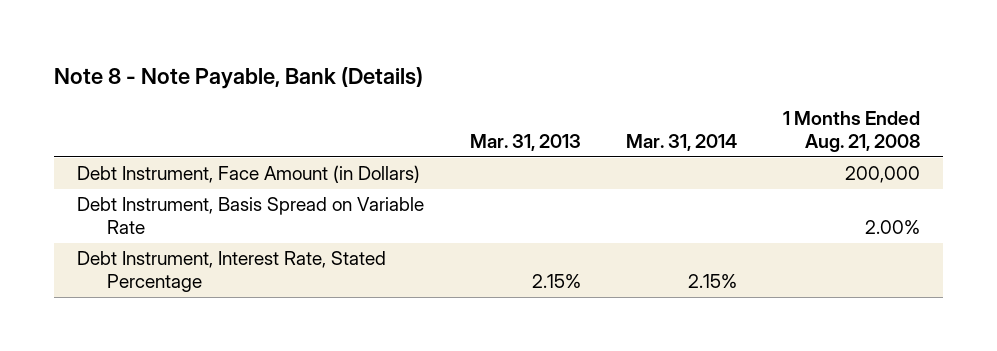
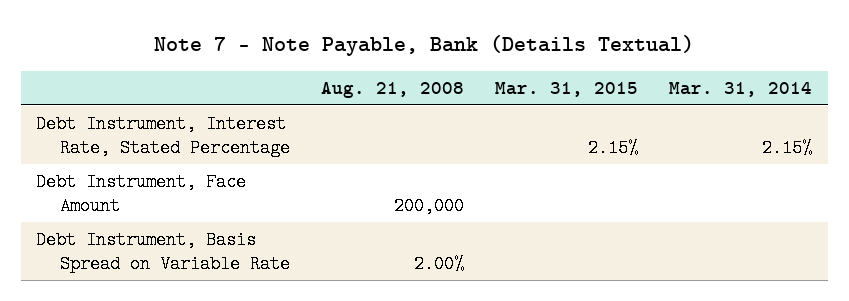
[54,67,424,90] Note 8 - Note Payable, Bank (Details) -> [154,35,695,57] Note 7 - Note Payable, Bank (Details Textual)
[469,134,581,152] Mar. 31, 2013 -> none
[782,111,920,153] 1 Months Ended Aug. 21, 2008 -> none
none -> [321,81,465,98] Aug. 21, 2008
none -> [495,81,639,97] Mar. 31, 2015
[77,165,421,184] Debt Instrument, Face Amount (in Dollars) -> none
none -> [36,172,247,215] Debt Instrument, Face Amount
[77,197,425,235] Debt Instrument, Basis Spread on Variable Rate -> [36,230,291,273] Debt Instrument, Basis Spread on Variable Rate

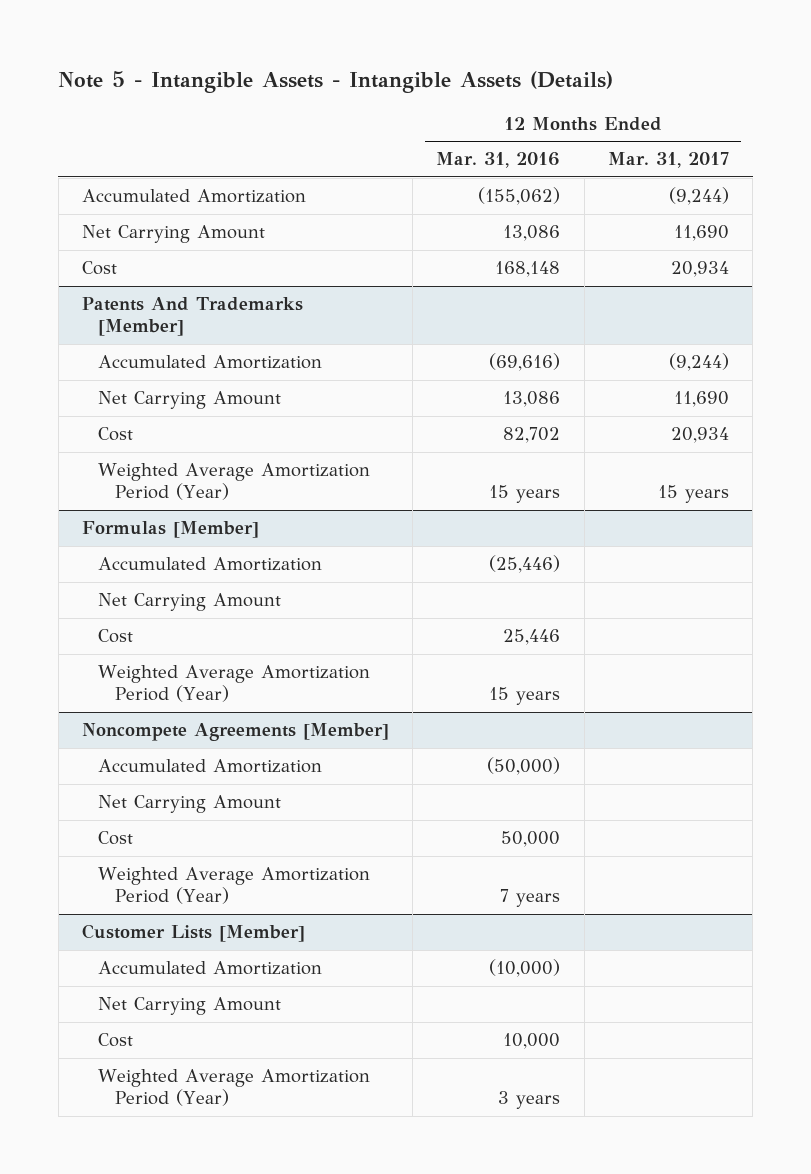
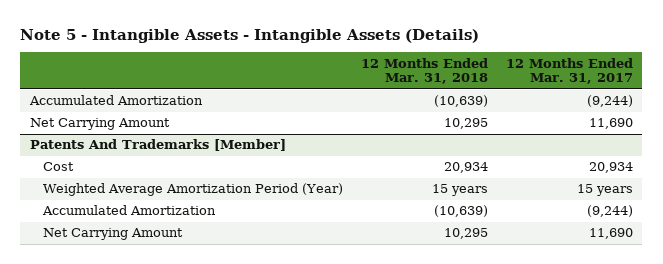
[436,152,561,169] Mar. 31, 2016 -> none
none -> [360,57,488,85] 12 Months Ended Mar. 31, 2018
[81,261,117,276] Cost -> none
[81,521,259,539] Formulas [Member] -> none
[98,557,323,572] Accumulated Amortization -> none
[98,593,282,612] Net Carrying Amount -> none
[98,629,134,644] Cost -> none
[98,665,371,703] Weighted Average Amortization Period (Year) -> none
[81,723,389,742] Noncompete Agreements [Member] -> none
[98,759,323,774] Accumulated Amortization -> none
[98,795,282,814] Net Carrying Amount -> none
[98,831,134,846] Cost -> none
[98,867,371,905] Weighted Average Amortization Period (Year) -> none
[81,924,305,943] Customer Lists [Member] -> none
[98,961,323,976] Accumulated Amortization -> none
[98,997,282,1016] Net Carrying Amount -> none
[98,1033,134,1048] Cost -> none
[98,1069,371,1107] Weighted Average Amortization Period (Year) -> none
[98,355,323,370] Accumulated Amortization -> [41,205,216,216] Accumulated Amortization
[98,391,282,410] Net Carrying Amount -> [42,228,183,241] Net Carrying Amount

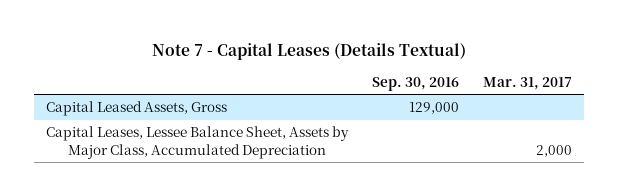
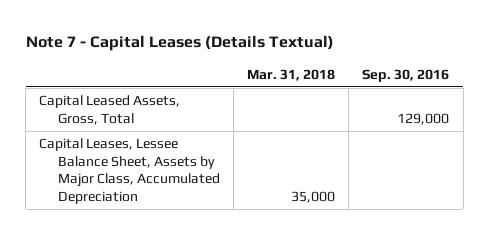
[482,76,572,90] Mar. 31, 2017 -> none
none -> [247,68,336,81] Mar. 31, 2018
[46,101,228,117] Capital Leased Assets, Gross -> [39,95,181,125] Capital Leased Assets, Gross, Total

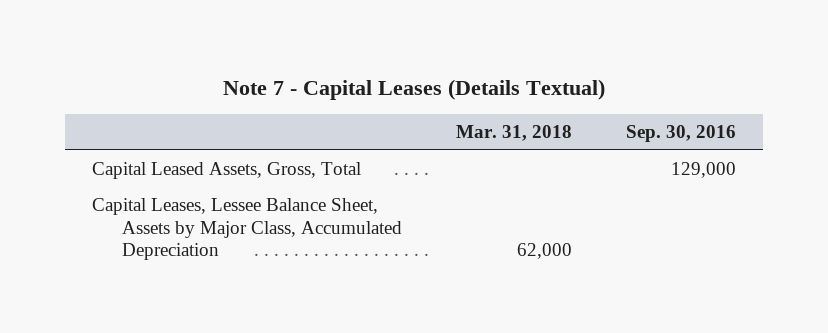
[291,190,336,203] 35,000 -> [516,243,572,260] 62,000

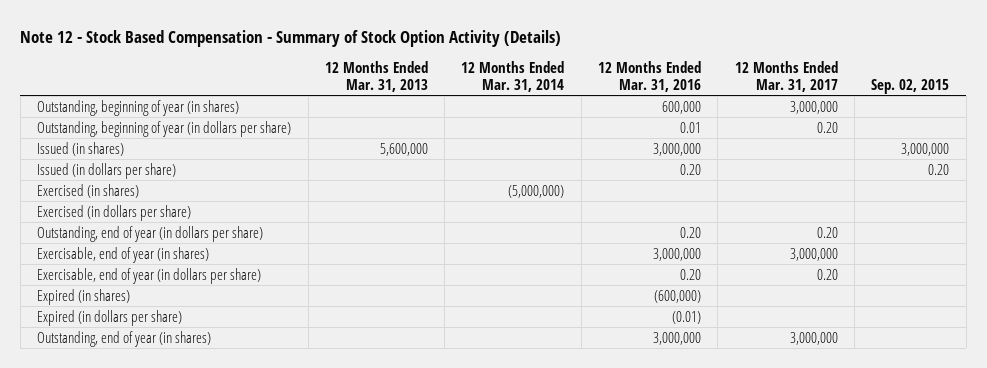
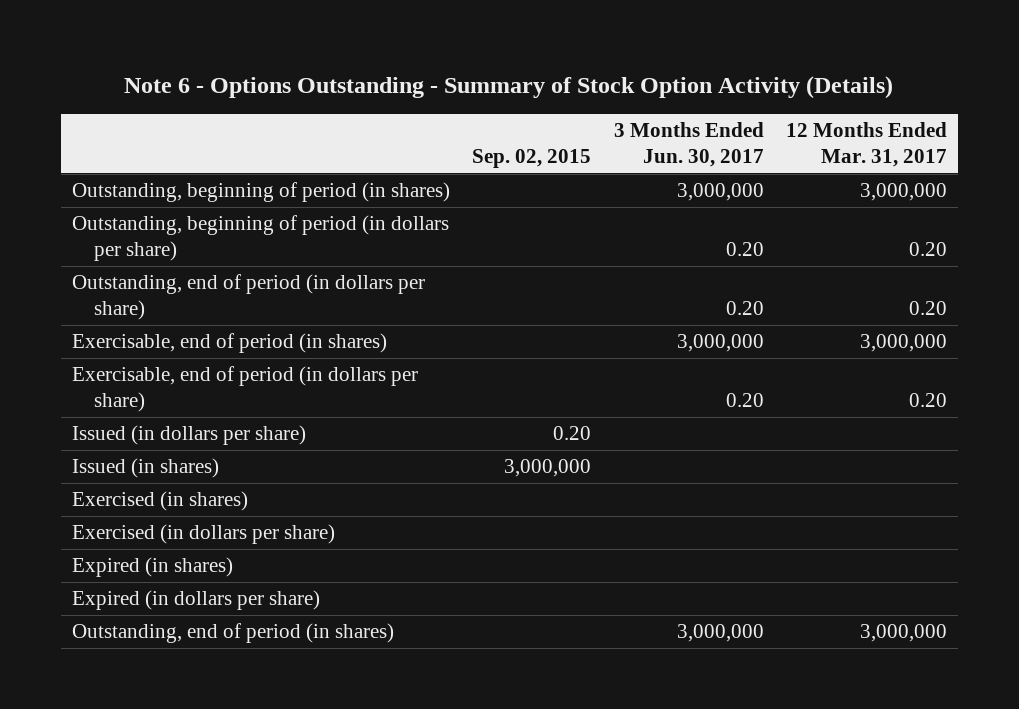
[20,29,562,47] Note 12 - Stock Based Compensation - Summary of Stock Option Activity (Details) -> [124,76,894,100] Note 6 - Options Outstanding - Summary of Stock Option Activity (Details)
[324,60,428,92] 12 Months Ended Mar. 31, 2013 -> none
[461,60,565,92] 12 Months Ended Mar. 31, 2014 -> none
[598,60,702,92] 12 Months Ended Mar. 31, 2016 -> none
none -> [613,122,764,168] 3 Months Ended Jun. 30, 2017
[37,99,240,116] Outstanding, beginning of year (in shares) -> [71,182,450,203] Outstanding, beginning of period (in shares)
[37,120,292,137] Outstanding, beginning of year (in dollars per share) -> [71,215,449,262] Outstanding, beginning of period (in dollars per share)
none -> [71,274,425,321] Outstanding, end of period (in dollars per share)
none -> [71,333,387,354] Exercisable, end of period (in shares)
none -> [71,366,418,413] Exercisable, end of period (in dollars per share)
[37,141,125,156] Issued (in shares) -> [71,458,219,479] Issued (in shares)
[37,225,264,242] Outstanding, end of year (in dollars per share) -> none
[37,246,210,263] Exercisable, end of year (in shares) -> none
[37,267,262,284] Exercisable, end of year (in dollars per share) -> none
[37,330,212,347] Outstanding, end of year (in shares) -> [71,623,394,644] Outstanding, end of period (in shares)

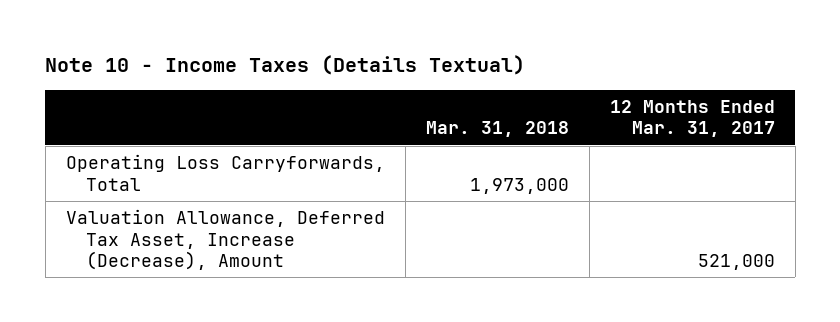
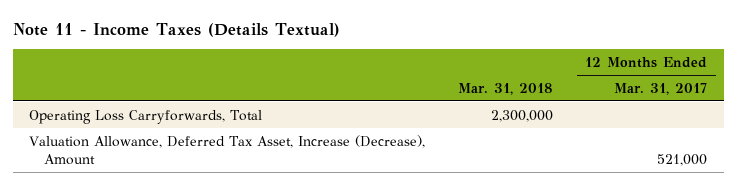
[45,55,526,76] Note 10 - Income Taxes (Details Textual) -> [12,22,340,37] Note 11 - Income Taxes (Details Textual)
[469,177,569,194] 1,973,000 -> [490,109,553,122] 2,300,000

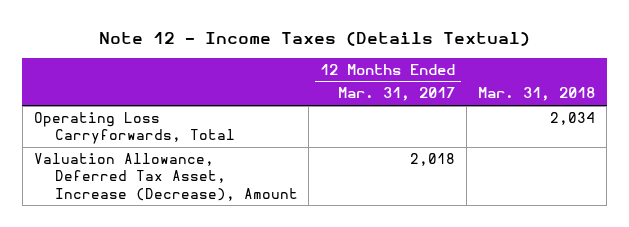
[12,22,340,37] Note 11 - Income Taxes (Details Textual) -> [98,31,530,46] Note 12 - Income Taxes (Details Textual)
[490,109,553,122] 2,300,000 -> [550,112,596,126] 2,034
[657,153,708,166] 521,000 -> [410,153,456,167] 2,018

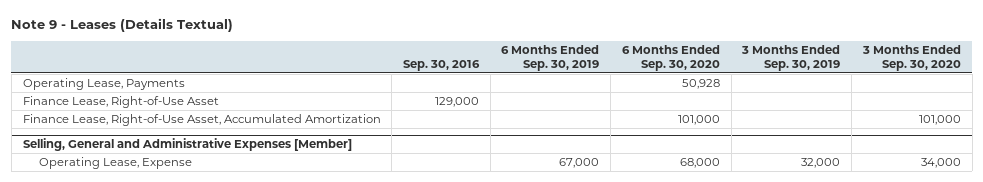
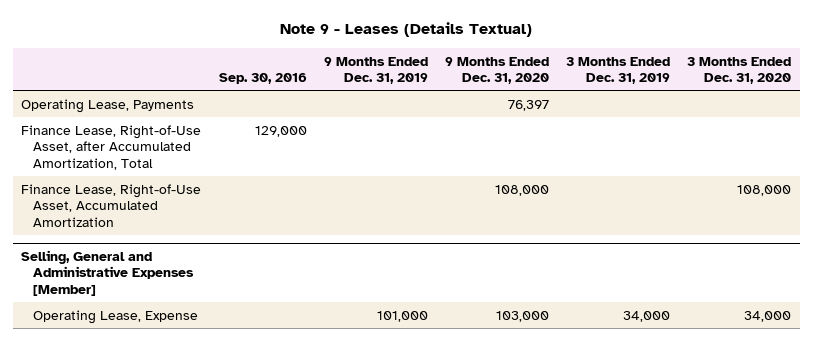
[501,44,600,71] 6 Months Ended Sep. 30, 2019 -> none
[621,44,720,71] 6 Months Ended Sep. 30, 2020 -> none
[741,44,841,71] 3 Months Ended Sep. 30, 2019 -> none
[861,44,961,71] 3 Months Ended Sep. 30, 2020 -> none
none -> [323,56,428,85] 9 Months Ended Dec. 31, 2019
none -> [444,56,549,85] 9 Months Ended Dec. 31, 2020
none -> [566,56,671,85] 3 Months Ended Dec. 31, 2019
none -> [687,56,792,85] 3 Months Ended Dec. 31, 2020
[22,96,219,109] Finance Lease, Right-of-Use Asset -> [21,124,202,170] Finance Lease, Right-of-Use Asset, after Accumulated Amortization, Total

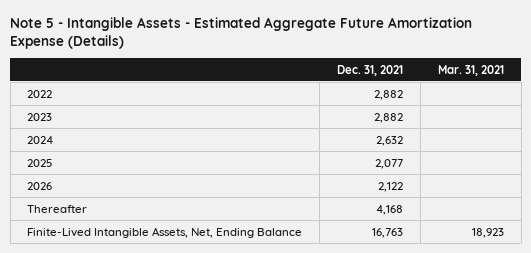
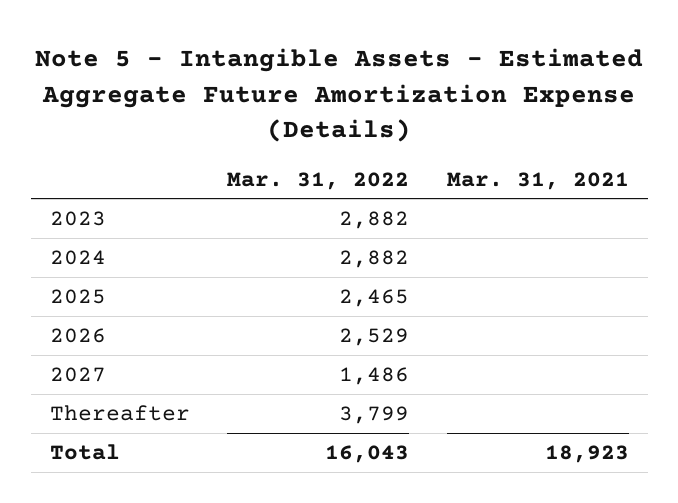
[337,64,404,76] Dec. 31, 2021 -> none
none -> [227,171,410,190] Mar. 31, 2022
[27,89,53,98] 2022 -> none
none -> [49,366,106,382] 2027
[27,226,303,238] Finite-Lived Intangible Assets, Net, Ending Balance -> [49,443,120,460] Total

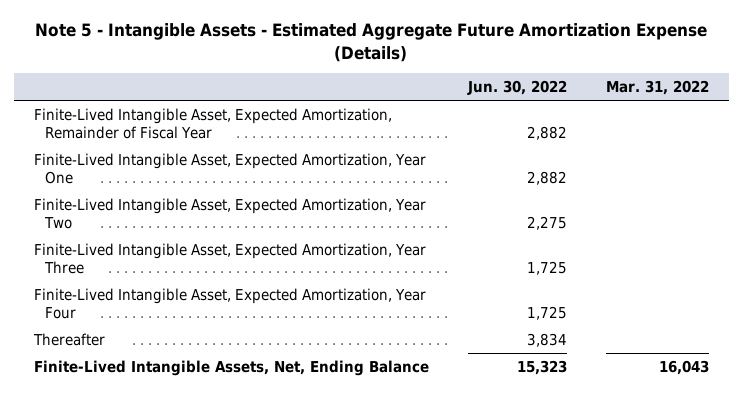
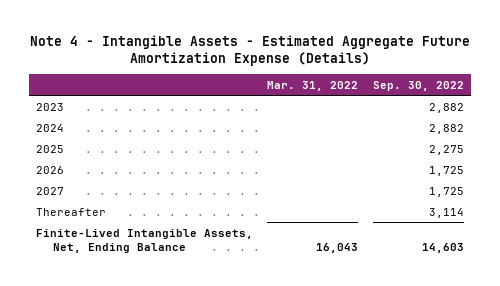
[35,23,708,62] Note 5 - Intangible Assets - Estimated Aggregate Future Amortization Expense (Details) -> [29,35,470,67] Note 4 - Intangible Assets - Estimated Aggregate Future Amortization Expense (Details)
[466,79,567,95] Jun. 30, 2022 -> none
none -> [372,81,464,92] Sep. 30, 2022
[33,107,392,139] Finite-Lived Intangible Asset, Expected Amortization, Remainder of Fiscal Year -> [36,102,65,111] 2023
[33,152,426,184] Finite-Lived Intangible Asset, Expected Amortization, Year One -> [36,123,65,132] 2024
[33,197,426,229] Finite-Lived Intangible Asset, Expected Amortization, Year Two -> [36,144,65,153] 2025
[33,242,426,274] Finite-Lived Intangible Asset, Expected Amortization, Year Three -> [36,165,65,174] 2026
[33,287,426,319] Finite-Lived Intangible Asset, Expected Amortization, Year Four -> [36,186,65,195] 2027

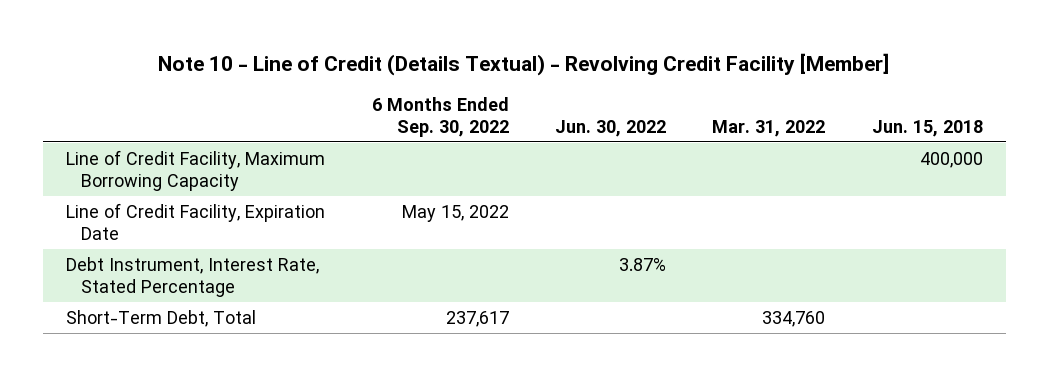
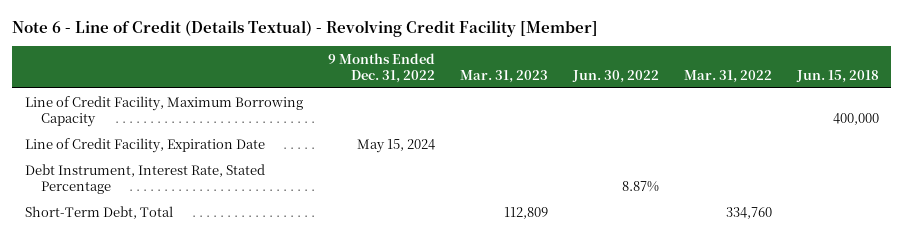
[158,52,890,76] Note 10 - Line of Credit (Details Textual) - Revolving Credit Facility [Member] -> [12,19,599,37] Note 6 - Line of Credit (Details Textual) - Revolving Credit Facility [Member]
[371,96,509,137] 6 Months Ended Sep. 30, 2022 -> none
none -> [327,52,435,83] 9 Months Ended Dec. 31, 2022
none -> [459,69,548,83] Mar. 31, 2023
[618,257,666,271] 3.87% -> [621,180,659,192] 8.87%

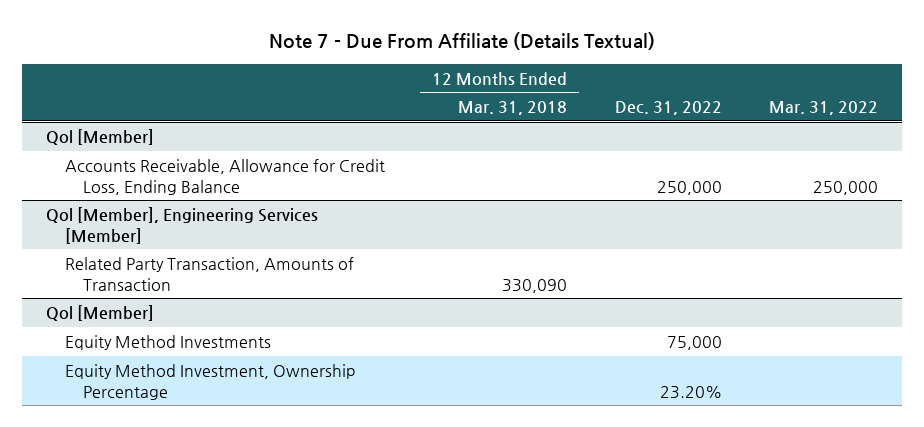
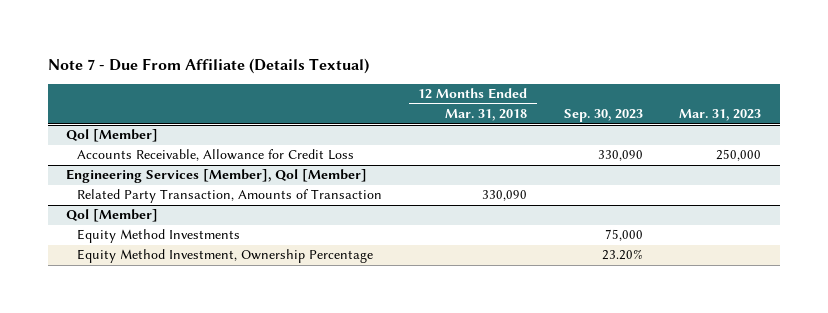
[614,101,722,116] Dec. 31, 2022 -> none
[769,101,879,116] Mar. 31, 2022 -> none
none -> [563,109,643,123] Sep. 30, 2023
none -> [679,109,762,122] Mar. 31, 2023
[64,158,385,195] Accounts Receivable, Allowance for Credit Loss, Ending Balance -> [76,149,354,162] Accounts Receivable, Allowance for Credit Loss
[45,206,318,244] Qol [Member], Engineering Services [Member] -> [66,169,368,184] Engineering Services [Member], Qol [Member]

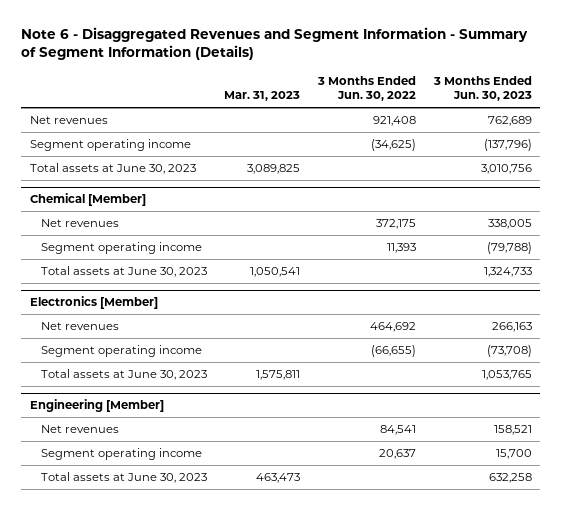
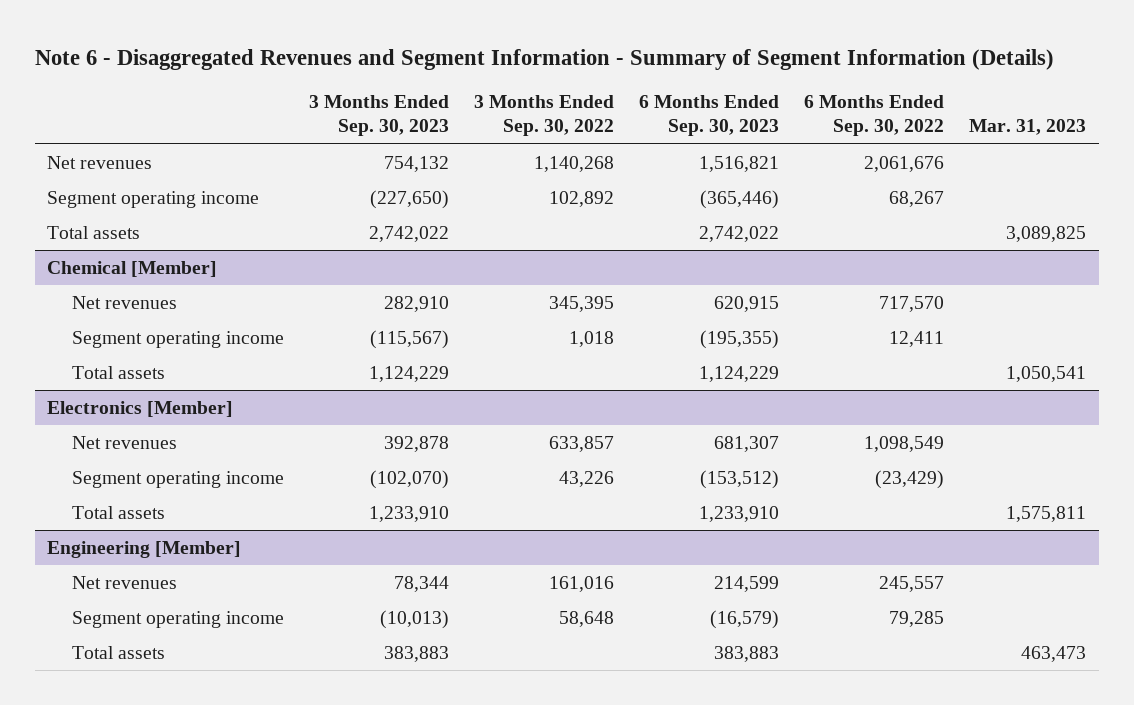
[316,75,416,102] 3 Months Ended Jun. 30, 2022 -> none
[432,75,532,102] 3 Months Ended Jun. 30, 2023 -> none
none -> [309,94,450,137] 3 Months Ended Sep. 30, 2023
none -> [474,94,615,137] 3 Months Ended Sep. 30, 2022
none -> [639,94,780,137] 6 Months Ended Sep. 30, 2023
none -> [804,94,945,137] 6 Months Ended Sep. 30, 2022
[29,163,196,175] Total assets at June 30, 2023 -> [47,225,141,239] Total assets
[40,266,207,278] Total assets at June 30, 2023 -> [72,365,166,379] Total assets
[40,369,207,381] Total assets at June 30, 2023 -> [72,505,166,519] Total assets
[40,472,207,484] Total assets at June 30, 2023 -> [72,645,166,659] Total assets

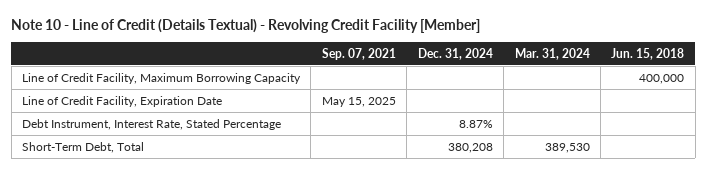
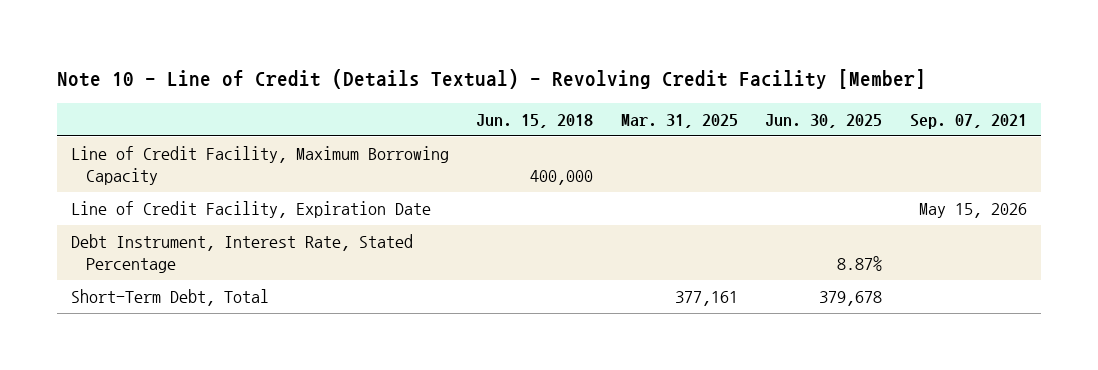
[417,47,493,60] Dec. 31, 2024 -> none
[514,47,590,60] Mar. 31, 2024 -> none
none -> [620,113,738,128] Mar. 31, 2025
none -> [765,113,883,128] Jun. 30, 2025
[321,96,396,107] May 15, 2025 -> [918,203,1027,219] May 15, 2026

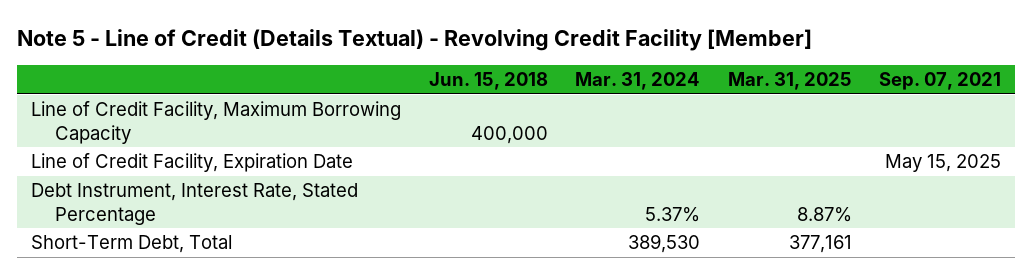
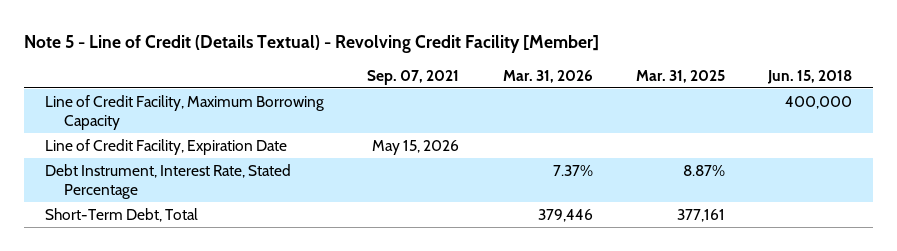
[575,72,701,91] Mar. 31, 2024 -> none
none -> [502,69,593,83] Mar. 31, 2026
[885,154,1002,173] May 15, 2025 -> [372,139,460,155] May 15, 2026

